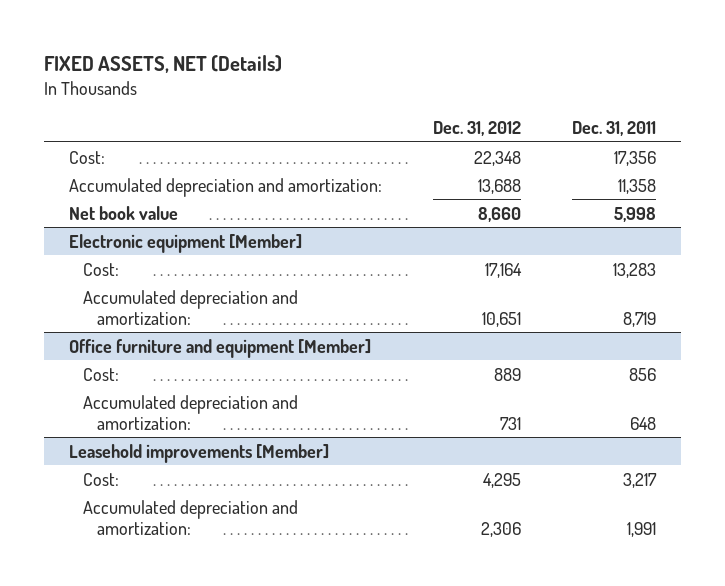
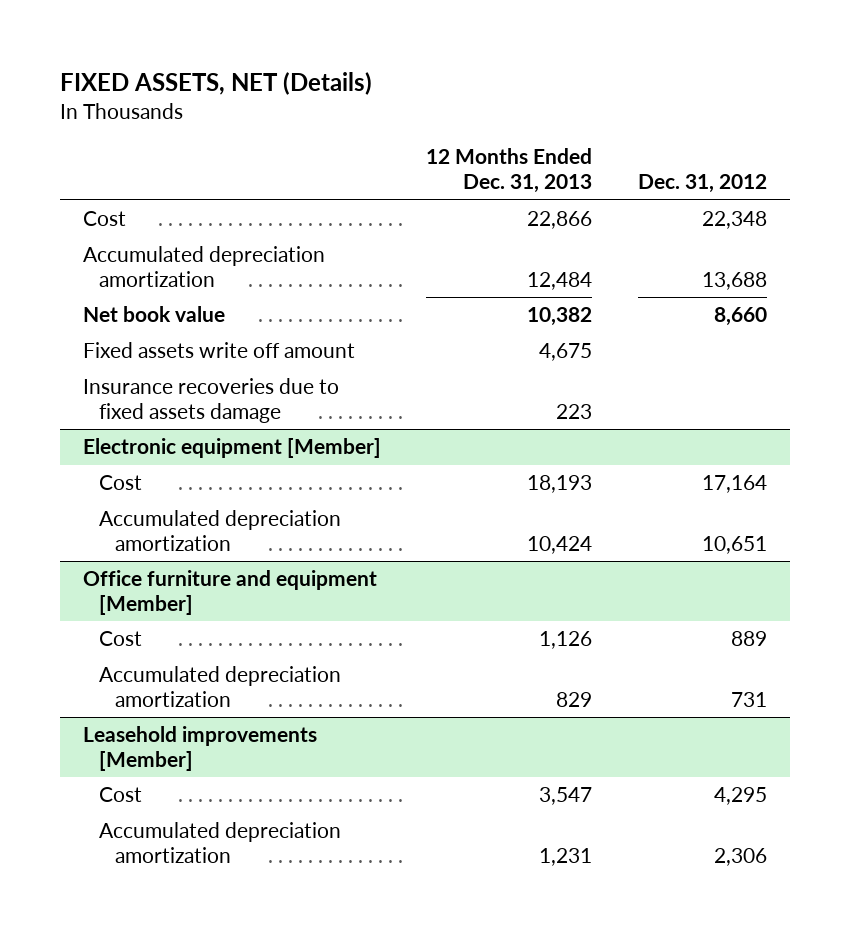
[571,120,656,136] Dec. 31, 2011 -> none
none -> [426,148,593,194] 12 Months Ended Dec. 31, 2013
[69,150,106,164] Cost: -> [82,211,126,227] Cost
[69,177,383,197] Accumulated depreciation and amortization: -> [82,246,325,287] Accumulated depreciation amortization
none -> [82,342,355,359] Fixed assets write off amount
none -> [82,378,339,423] Insurance recoveries due to fixed assets damage
[83,262,120,276] Cost: -> [98,475,142,491] Cost
[83,289,299,325] Accumulated depreciation and amortization: -> [98,510,341,551] Accumulated depreciation amortization
[83,367,120,381] Cost: -> [98,631,142,647] Cost
[83,394,299,430] Accumulated depreciation and amortization: -> [98,666,341,707] Accumulated depreciation amortization
[83,472,120,486] Cost: -> [98,787,142,803] Cost
[83,499,299,535] Accumulated depreciation and amortization: -> [98,822,341,863] Accumulated depreciation amortization

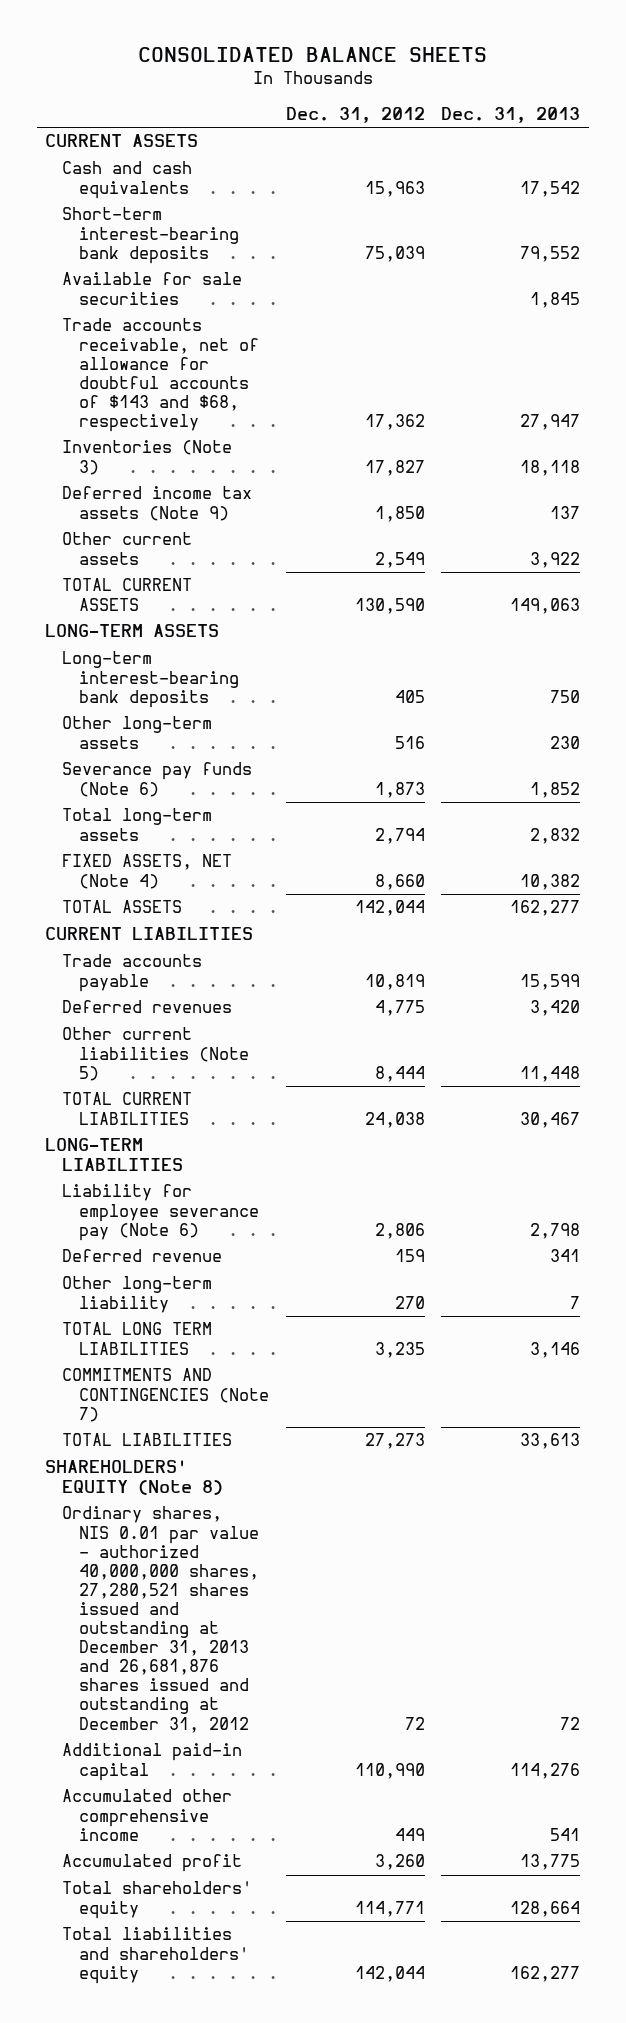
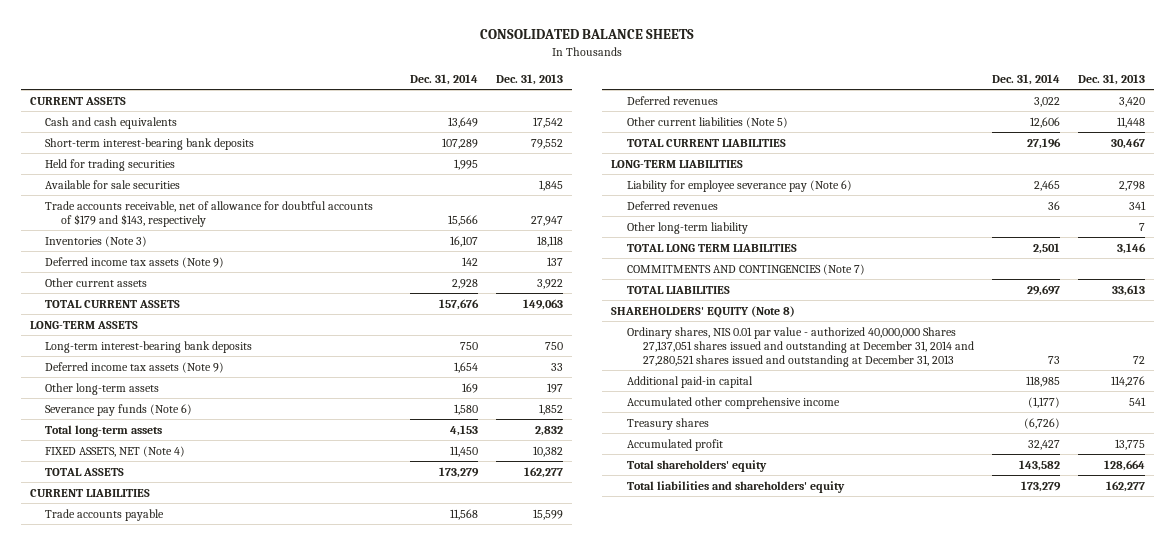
[285,107,425,124] Dec. 31, 2012 -> none
none -> [410,73,479,85] Dec. 31, 2014
none -> [45,158,176,171] Held for trading securities
[62,318,260,432] Trade accounts receivable, net of allowance for doubtful accounts of $143 and $68, respectively -> [45,200,374,227] Trade accounts receivable, net of allowance for doubtful accounts of $179 and $143, respectively
none -> [45,361,225,373] Deferred income tax assets (Note 9)
[550,735,581,749] 230 -> [547,382,564,393] 197
[62,1249,223,1263] Deferred revenue -> [627,200,719,210] Deferred revenues
[62,1506,260,1733] Ordinary shares, NIS 0.01 par value - authorized 40,000,000 shares, 27,280,521 shares issued and outstanding at December 31, 2013 and 26,681,876 shares issued and outstanding at December 31, 2012 -> [627,326,974,367] Ordinary shares, NIS 0.01 par value - authorized 40,000,000 Shares 27,137,051 shares issued and outstanding at December 31, 2014 and 27,280,521 shares issued and outstanding at December 31, 2013
none -> [627,417,710,430] Treasury shares

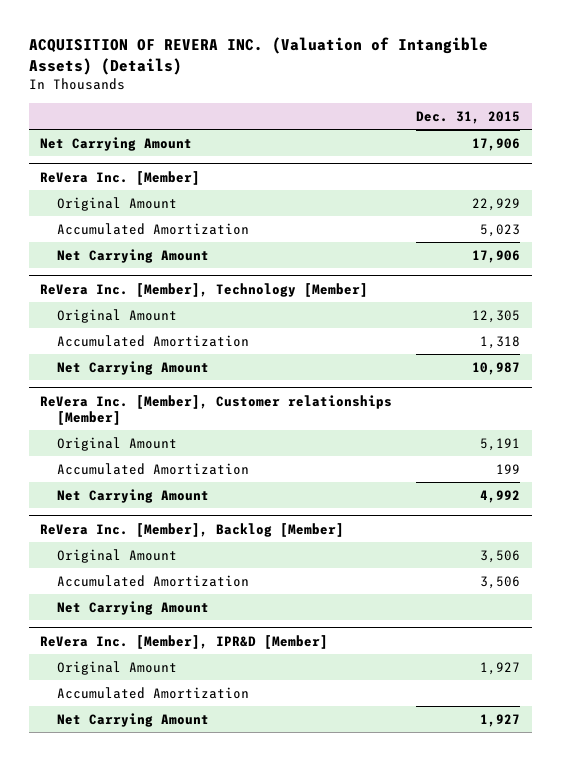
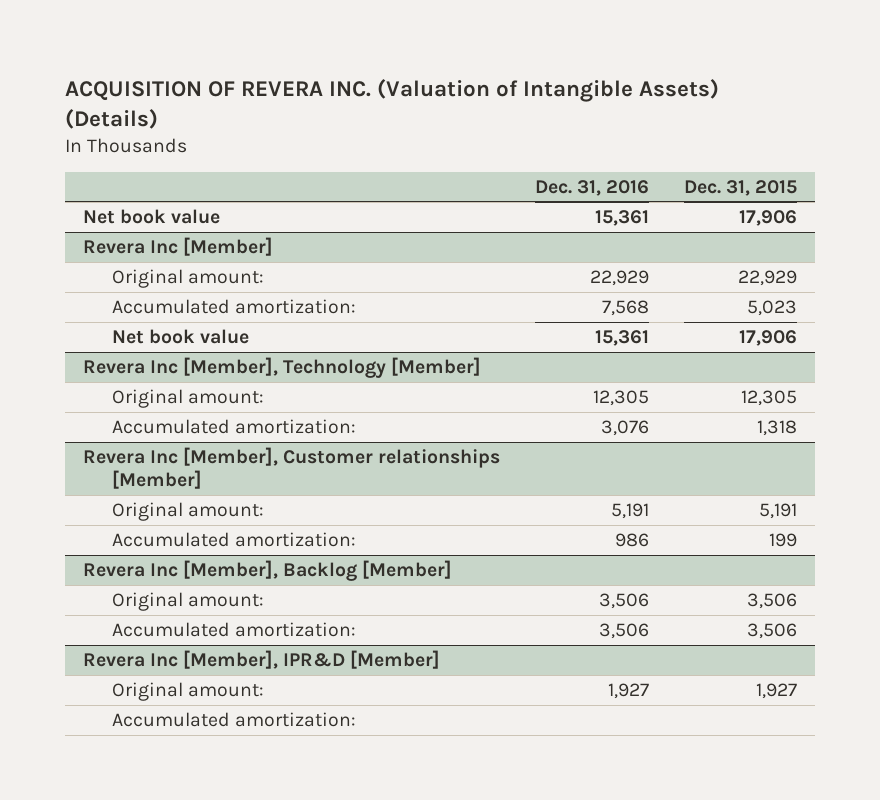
none -> [535,179,650,196] Dec. 31, 2016
[57,360,210,375] Net Carrying Amount -> none
[57,488,210,503] Net Carrying Amount -> none
[57,600,210,615] Net Carrying Amount -> none
[57,712,210,727] Net Carrying Amount -> none
[40,136,193,151] Net Carrying Amount -> [83,208,221,224] Net book value
[40,170,201,185] ReVera Inc. [Member] -> [83,236,274,256] Revera Inc [Member]
[57,196,178,211] Original Amount -> [111,268,264,288] Original amount:
[57,222,250,235] Accumulated Amortization -> [111,298,356,314] Accumulated amortization:
[57,248,210,263] Net Carrying Amount -> [111,328,249,344] Net book value
[40,282,369,297] ReVera Inc. [Member], Technology [Member] -> [83,356,482,378] Revera Inc [Member], Technology [Member]
[57,308,178,323] Original Amount -> [111,388,264,408] Original amount:
[57,334,250,347] Accumulated Amortization -> [111,418,356,434] Accumulated amortization:
[40,394,393,425] ReVera Inc. [Member], Customer relationships [Member] -> [83,446,501,490] Revera Inc [Member], Customer relationships [Member]
[57,436,178,451] Original Amount -> [111,501,264,521] Original amount:
[57,462,250,475] Accumulated Amortization -> [111,531,356,547] Accumulated amortization:
[40,522,345,537] ReVera Inc. [Member], Backlog [Member] -> [83,559,453,581] Revera Inc [Member], Backlog [Member]
[57,548,178,563] Original Amount -> [111,591,264,611] Original amount:
[57,574,250,587] Accumulated Amortization -> [111,621,356,637] Accumulated amortization:
[40,634,329,649] ReVera Inc. [Member], IPR&D [Member] -> [83,649,441,669] Revera Inc [Member], IPR&D [Member]
[57,660,178,675] Original Amount -> [111,681,264,701] Original amount:
[57,686,250,699] Accumulated Amortization -> [111,711,356,727] Accumulated amortization:

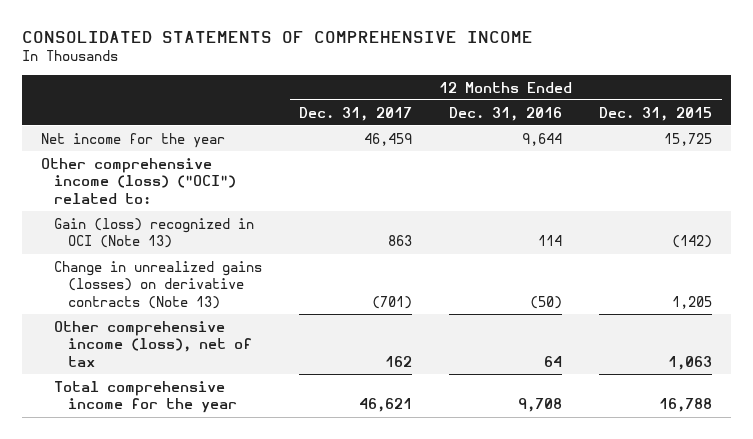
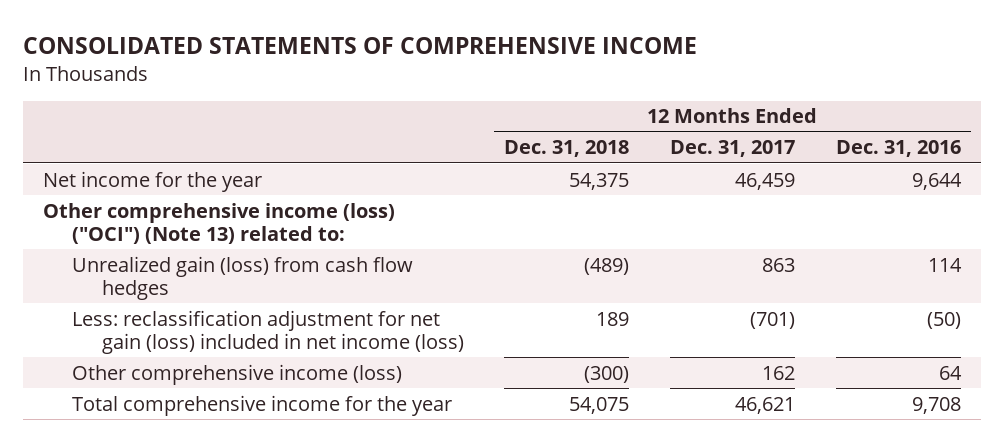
[599,106,713,121] Dec. 31, 2015 -> none
none -> [504,140,630,158] Dec. 31, 2018
[40,157,237,204] Other comprehensive income (loss) ("OCI") related to: -> [43,202,396,244] Other comprehensive income (loss) ("OCI") (Note 13) related to:
[54,217,255,249] Gain (loss) recognized in OCI (Note 13) -> [72,255,414,300] Unrealized gain (loss) from cash flow hedges
[54,260,263,309] Change in unrealized gains (losses) on derivative contracts (Note 13) -> [72,309,464,354] Less: reclassification adjustment for net gain (loss) included in net income (loss)
[54,320,252,367] Other comprehensive income (loss), net of tax -> [72,363,403,385] Other comprehensive income (loss)

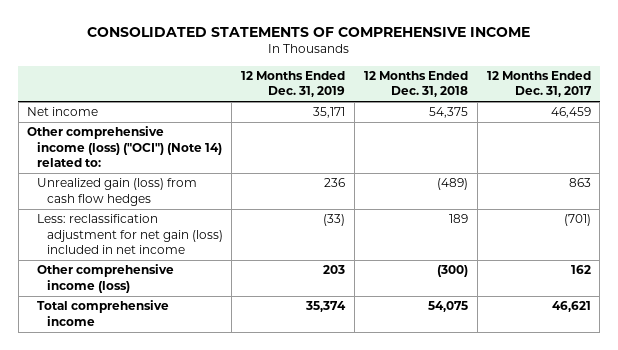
[835,140,961,158] Dec. 31, 2016 -> none
none -> [241,70,346,98] 12 Months Ended Dec. 31, 2019
[43,170,263,192] Net income for the year -> [27,107,99,117] Net income
[43,202,396,244] Other comprehensive income (loss) ("OCI") (Note 13) related to: -> [27,126,222,168] Other comprehensive income (loss) ("OCI") (Note 14) related to:
[72,309,464,354] Less: reclassification adjustment for net gain (loss) included in net income (loss) -> [36,214,223,255] Less: reclassification adjustment for net gain (loss) included in net income
[72,394,453,416] Total comprehensive income for the year -> [36,300,169,326] Total comprehensive income

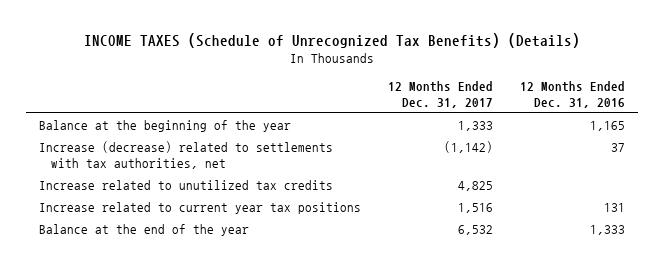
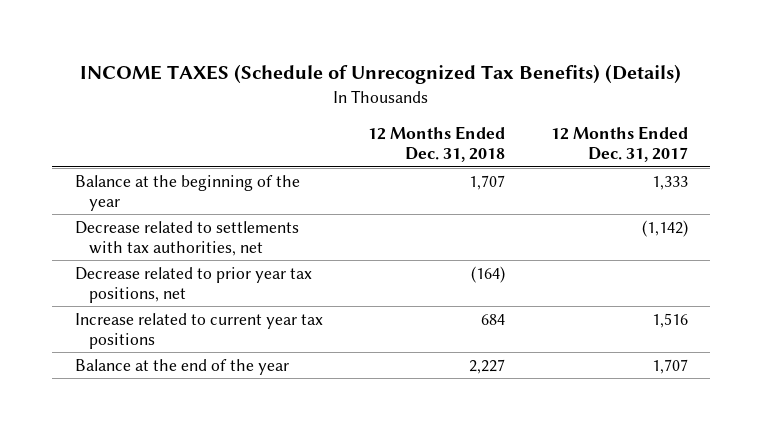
[519,80,625,108] 12 Months Ended Dec. 31, 2016 -> none
none -> [368,126,506,163] 12 Months Ended Dec. 31, 2018
[39,179,334,190] Increase related to unutilized tax credits -> none
[39,140,334,169] Increase (decrease) related to settlements with tax authorities, net -> [75,220,300,256] Decrease related to settlements with tax authorities, net
none -> [75,266,313,303] Decrease related to prior year tax positions, net
[457,224,493,235] 6,532 -> [651,358,688,374] 1,707

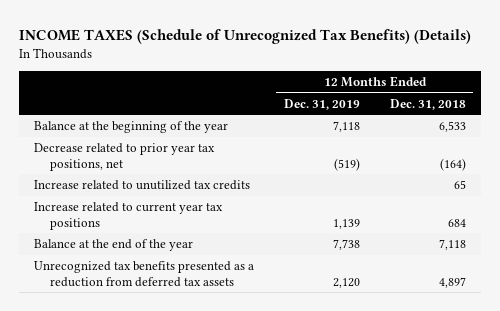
[550,126,688,163] 12 Months Ended Dec. 31, 2017 -> none
none -> [283,98,360,110] Dec. 31, 2019
[75,220,300,256] Decrease related to settlements with tax authorities, net -> none
[469,174,506,190] 1,707 -> [438,121,466,133] 6,533
none -> [34,180,251,191] Increase related to unutilized tax credits
[469,358,506,374] 2,227 -> [438,239,466,251] 7,118
none -> [34,261,255,287] Unrecognized tax benefits presented as a reduction from deferred tax assets

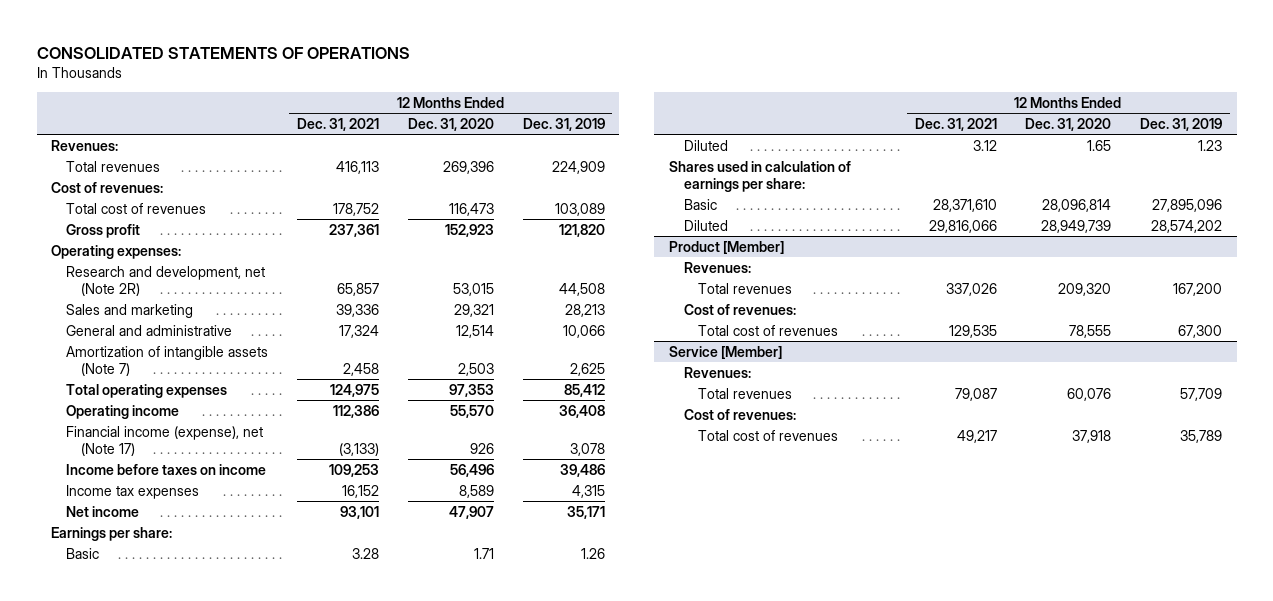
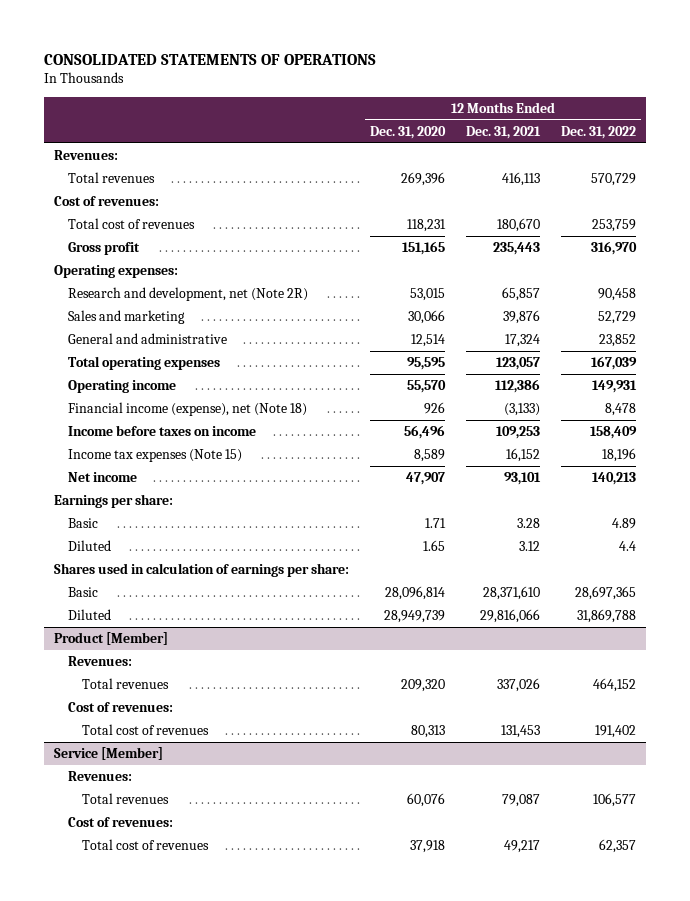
[522,117,605,131] Dec. 31, 2019 -> none
none -> [560,125,636,139] Dec. 31, 2022
[332,202,379,216] 178,752 -> [496,218,540,233] 180,670
[448,202,494,216] 116,473 -> [407,219,447,233] 118,231
[328,223,379,237] 237,361 -> [492,242,540,256] 235,443
[444,223,494,237] 152,923 -> [402,241,446,256] 151,165
[335,303,379,317] 39,336 -> [502,310,540,325] 39,876
[453,303,494,317] 29,321 -> [408,310,446,325] 30,066
[65,345,268,376] Amortization of intangible assets (Note 7) -> none
[329,383,379,397] 124,975 -> [495,357,540,371] 123,057
[448,383,494,397] 97,353 -> [407,357,446,371] 95,595
[65,425,263,456] Financial income (expense), net (Note 17) -> [68,402,308,417] Financial income (expense), net (Note 18)
[65,484,199,499] Income tax expenses -> [68,449,243,463] Income tax expenses (Note 15)
[948,324,997,338] 129,535 -> [500,725,540,739] 131,453
[1069,324,1112,338] 78,555 -> [411,725,446,739] 80,313

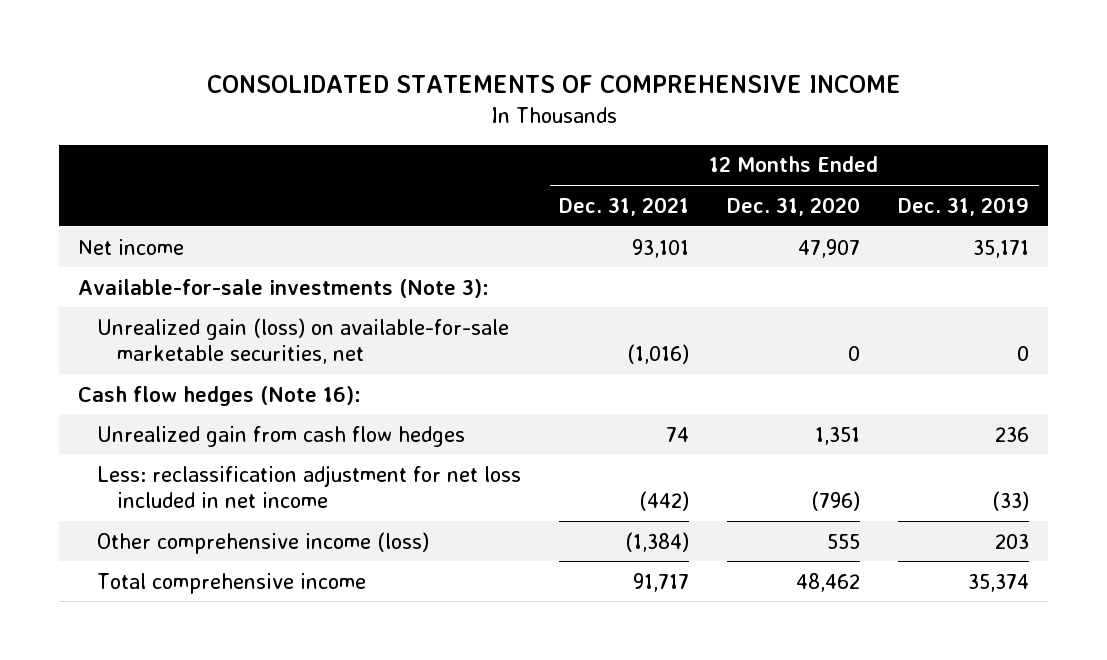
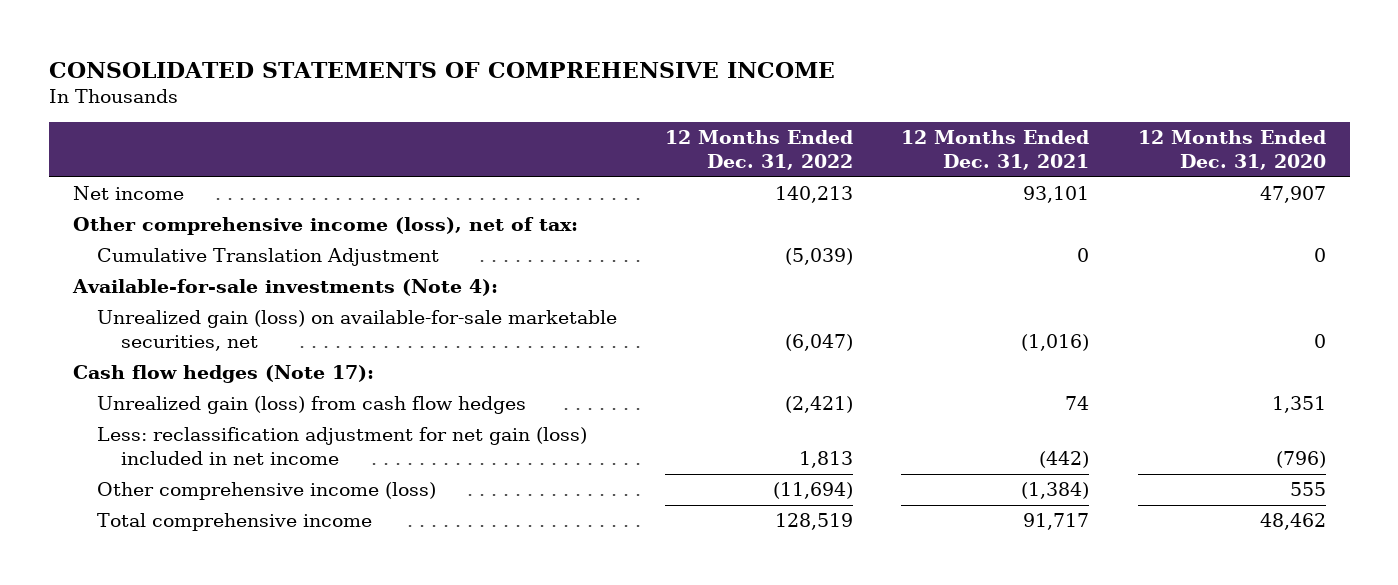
[898,196,1030,216] Dec. 31, 2019 -> none
none -> [664,130,853,171] 12 Months Ended Dec. 31, 2022
none -> [72,217,578,236] Other comprehensive income (loss), net of tax:
none -> [96,248,439,267] Cumulative Translation Adjustment
[78,278,490,298] Available-for-sale investments (Note 3): -> [71,279,498,297] Available-for-sale investments (Note 4):
[78,385,362,406] Cash flow hedges (Note 16): -> [72,365,374,384] Cash flow hedges (Note 17):
[97,425,466,447] Unrealized gain from cash flow hedges -> [96,396,526,415] Unrealized gain (loss) from cash flow hedges
[97,464,522,508] Less: reclassification adjustment for net loss included in net income -> [96,427,587,466] Less: reclassification adjustment for net gain (loss) included in net income

